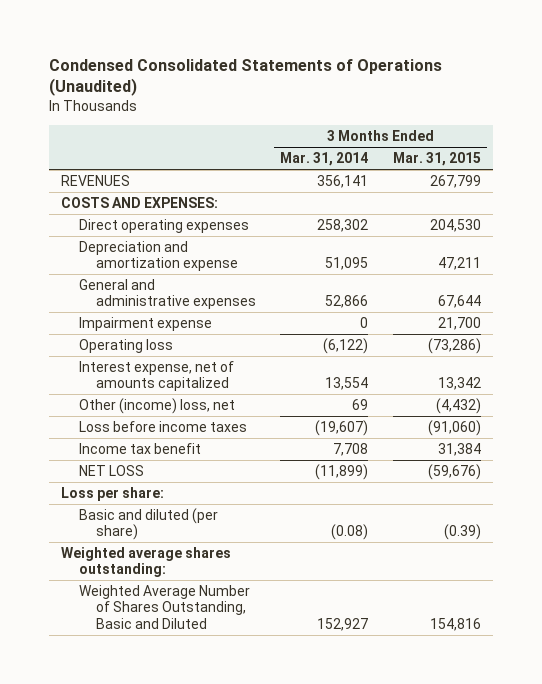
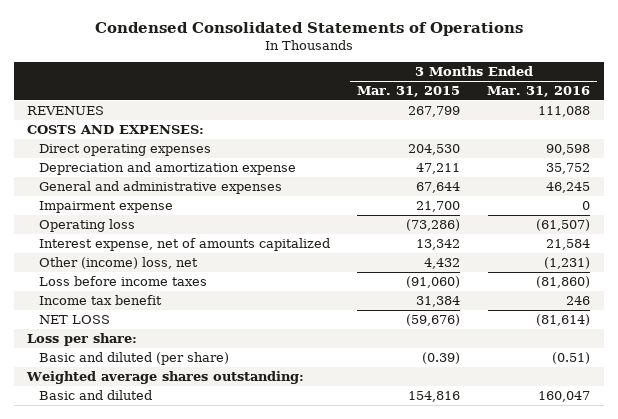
[48,58,442,97] Condensed Consolidated Statements of Operations (Unaudited) -> [94,22,523,37] Condensed Consolidated Statements of Operations
[280,152,369,167] Mar. 31, 2014 -> none
none -> [487,86,591,98] Mar. 31, 2016
[435,397,481,414] (4,432) -> [424,257,461,269] 4,432
[78,584,250,629] Weighted Average Number of Shares Outstanding, Basic and Diluted -> [38,389,152,400] Basic and diluted

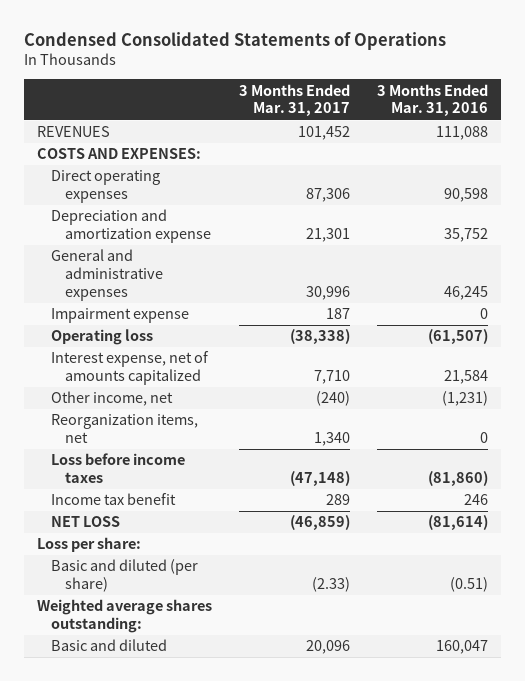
[357,86,461,98] Mar. 31, 2015 -> none
none -> [238,83,350,117] 3 Months Ended Mar. 31, 2017
[38,256,198,269] Other (income) loss, net -> [51,391,174,407] Other income, net
none -> [51,414,199,444] Reorganization items, net

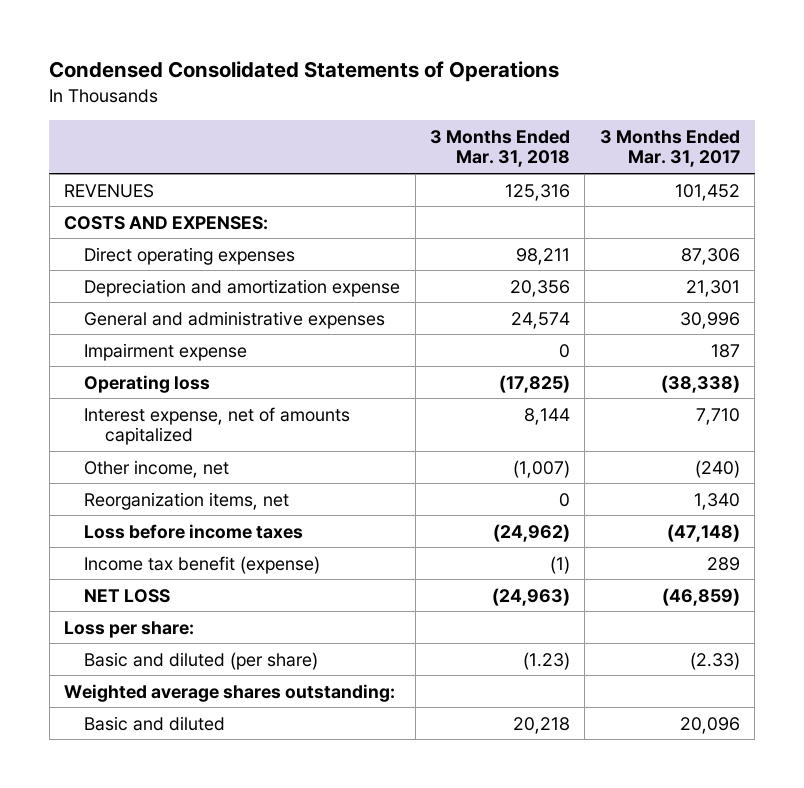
[376,83,488,117] 3 Months Ended Mar. 31, 2016 -> none
none -> [430,129,571,168] 3 Months Ended Mar. 31, 2018
[51,493,177,506] Income tax benefit -> [84,555,321,574] Income tax benefit (expense)

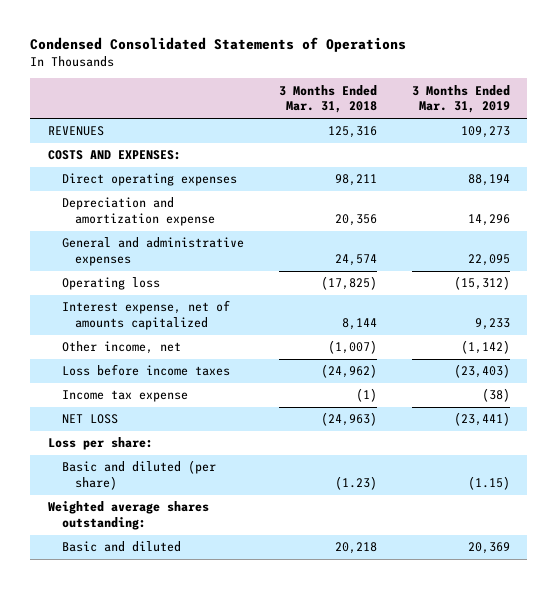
[599,129,740,168] 3 Months Ended Mar. 31, 2017 -> none
none -> [411,84,510,114] 3 Months Ended Mar. 31, 2019
[84,342,248,361] Impairment expense -> none
[84,491,290,510] Reorganization items, net -> none
[84,555,321,574] Income tax benefit (expense) -> [61,390,188,403] Income tax expense

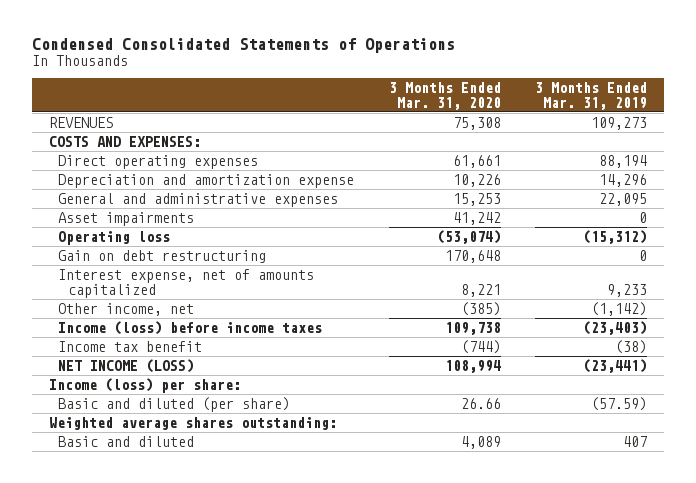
[278,84,377,114] 3 Months Ended Mar. 31, 2018 -> none
none -> [388,81,501,110] 3 Months Ended Mar. 31, 2020
none -> [58,212,195,227] Asset impairments
none -> [58,250,267,264] Gain on debt restructuring
[61,364,230,377] Loss before income taxes -> [58,321,323,336] Income (loss) before income taxes
[61,390,188,403] Income tax expense -> [58,341,203,353] Income tax benefit
[61,414,118,425] NET LOSS -> [58,359,195,374] NET INCOME (LOSS)
[47,437,153,451] Loss per share: -> [48,378,241,394] Income (loss) per share:
[467,476,510,491] (1.15) -> [590,397,647,412] (57.59)
[467,542,510,555] 20,369 -> [622,436,647,448] 407

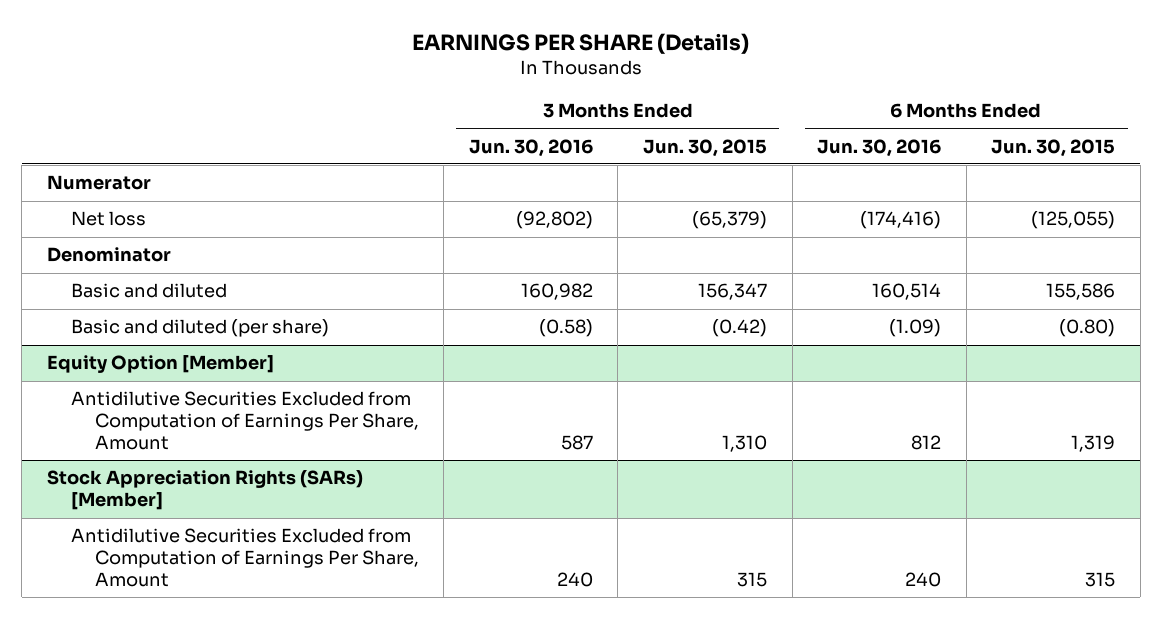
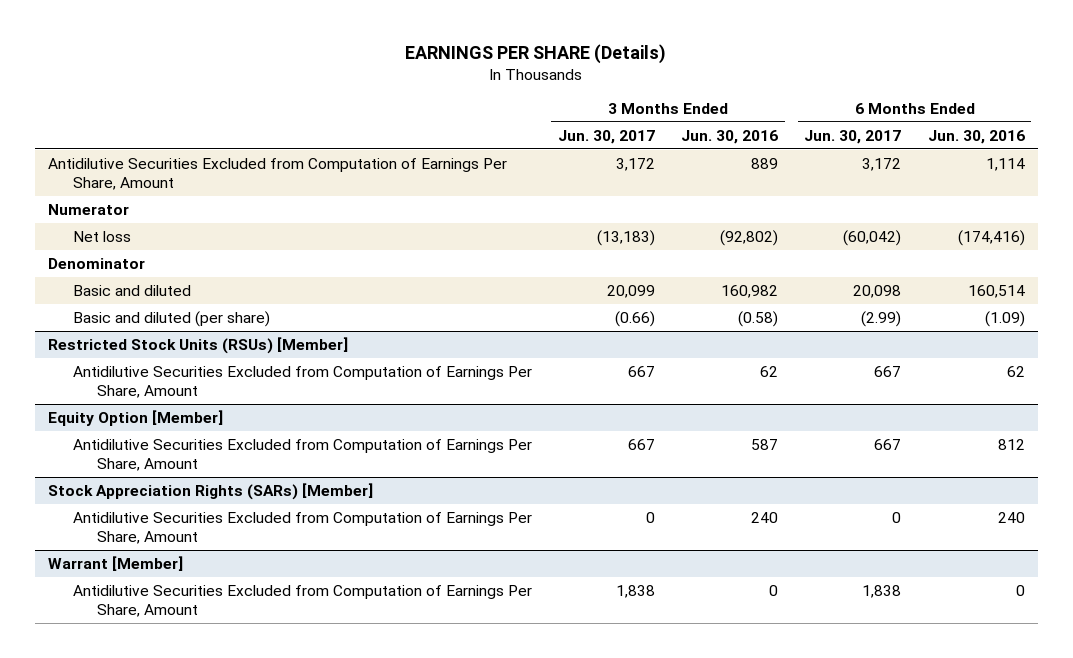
[642,138,767,157] Jun. 30, 2015 -> none
[991,138,1116,157] Jun. 30, 2015 -> none
none -> [557,129,655,144] Jun. 30, 2017
none -> [804,129,902,144] Jun. 30, 2017
none -> [47,157,507,190] Antidilutive Securities Excluded from Computation of Earnings Per Share, Amount
none -> [47,336,348,354] Restricted Stock Units (RSUs) [Member]
none -> [72,365,532,398] Antidilutive Securities Excluded from Computation of Earnings Per Share, Amount
none -> [47,555,183,571] Warrant [Member]
none -> [72,584,532,617] Antidilutive Securities Excluded from Computation of Earnings Per Share, Amount

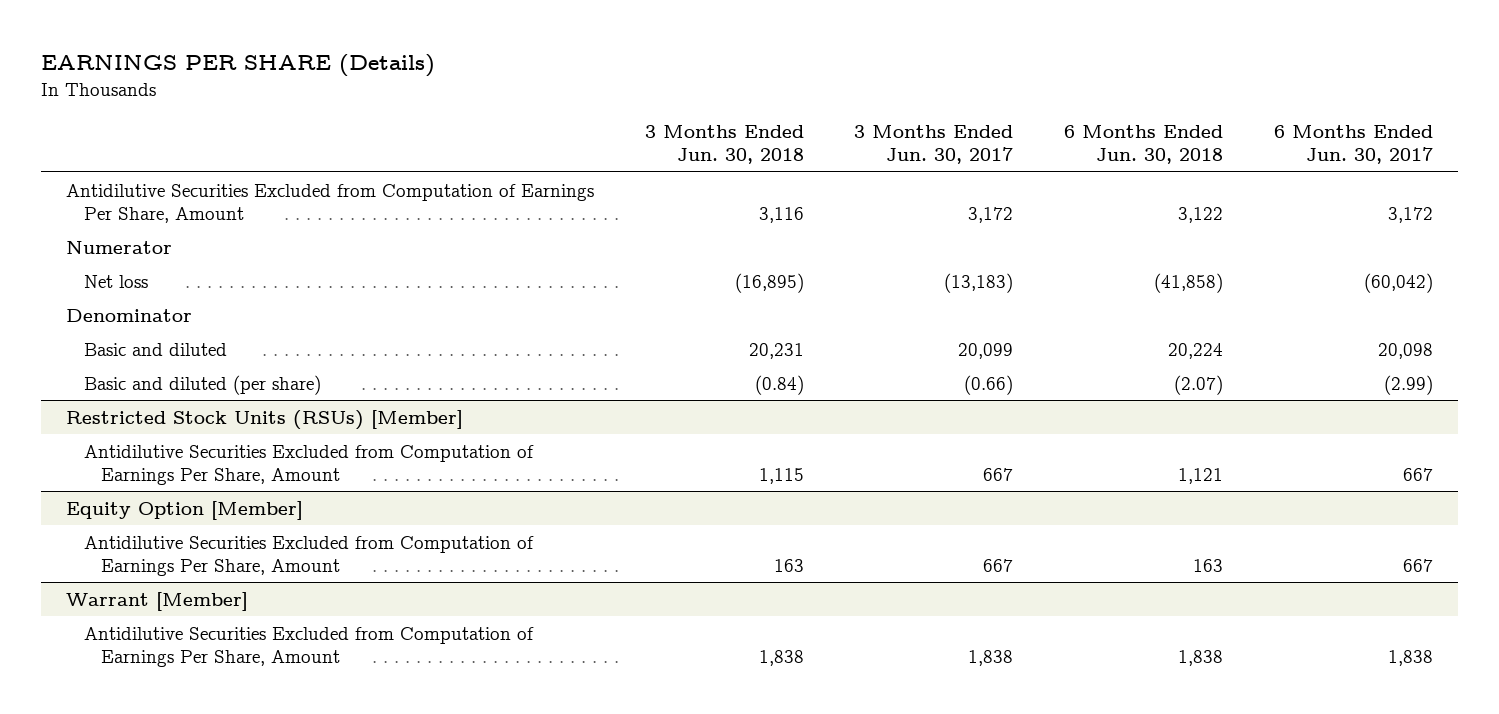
[681,129,779,144] Jun. 30, 2016 -> none
[927,129,1025,144] Jun. 30, 2016 -> none
none -> [644,124,804,165] 3 Months Ended Jun. 30, 2018
none -> [1064,124,1224,165] 6 Months Ended Jun. 30, 2018
[47,482,373,500] Stock Appreciation Rights (SARs) [Member] -> none
[72,511,532,544] Antidilutive Securities Excluded from Computation of Earnings Per Share, Amount -> none

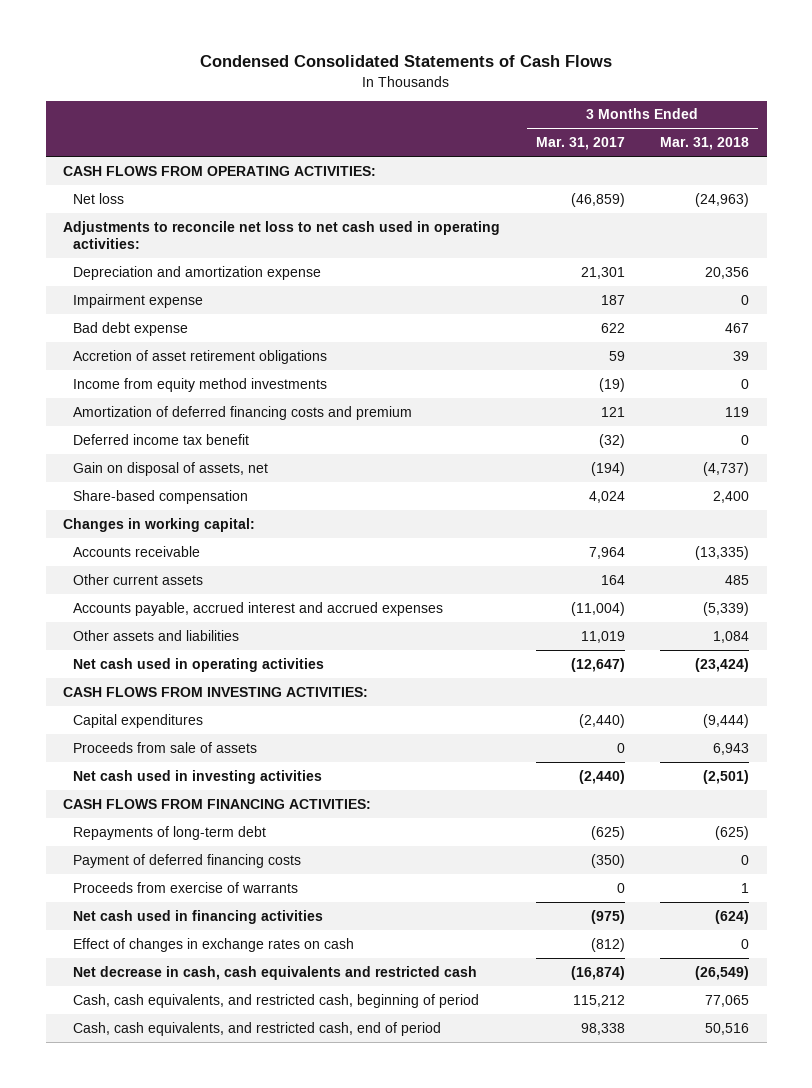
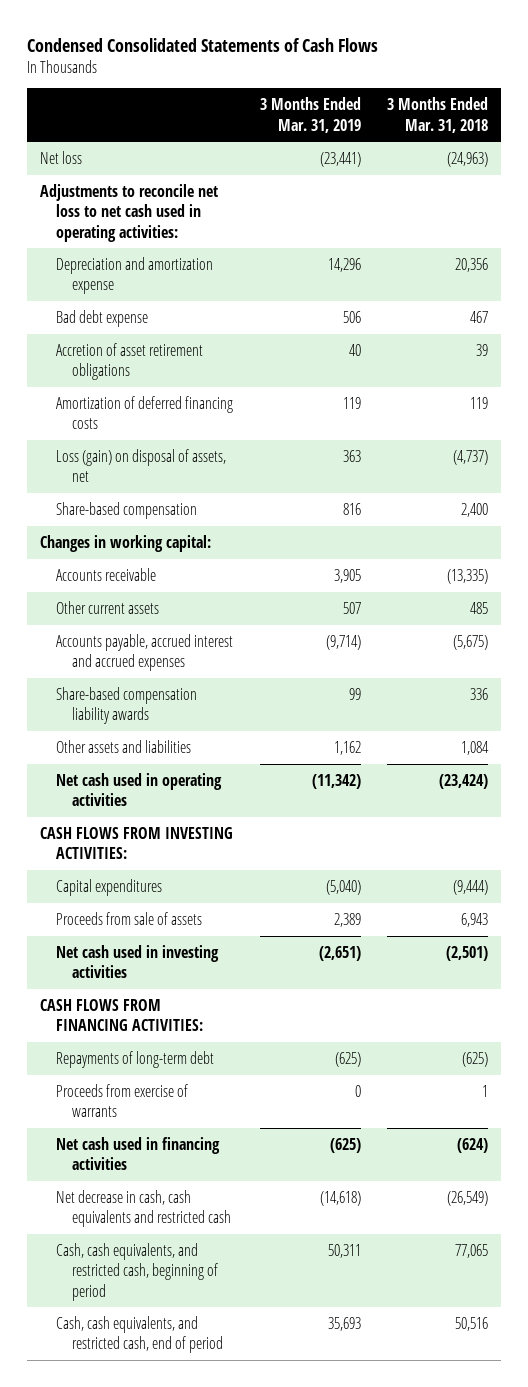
[535,137,625,151] Mar. 31, 2017 -> none
none -> [259,97,361,133] 3 Months Ended Mar. 31, 2019
[63,165,377,176] CASH FLOWS FROM OPERATING ACTIVITIES: -> none
[73,293,204,308] Impairment expense -> none
[73,377,328,392] Income from equity method investments -> none
[73,433,250,445] Deferred income tax benefit -> none
[73,405,413,420] Amortization of deferred financing costs and premium -> [56,395,234,430] Amortization of deferred financing costs
[73,461,269,476] Gain on disposal of assets, net -> [56,448,227,483] Loss (gain) on disposal of assets, net
[703,601,750,616] (5,339) -> [452,634,488,650] (5,675)
none -> [56,686,198,725] Share-based compensation liability awards
[73,853,302,868] Payment of deferred financing costs -> none
[73,937,355,952] Effect of changes in exchange rates on cash -> none

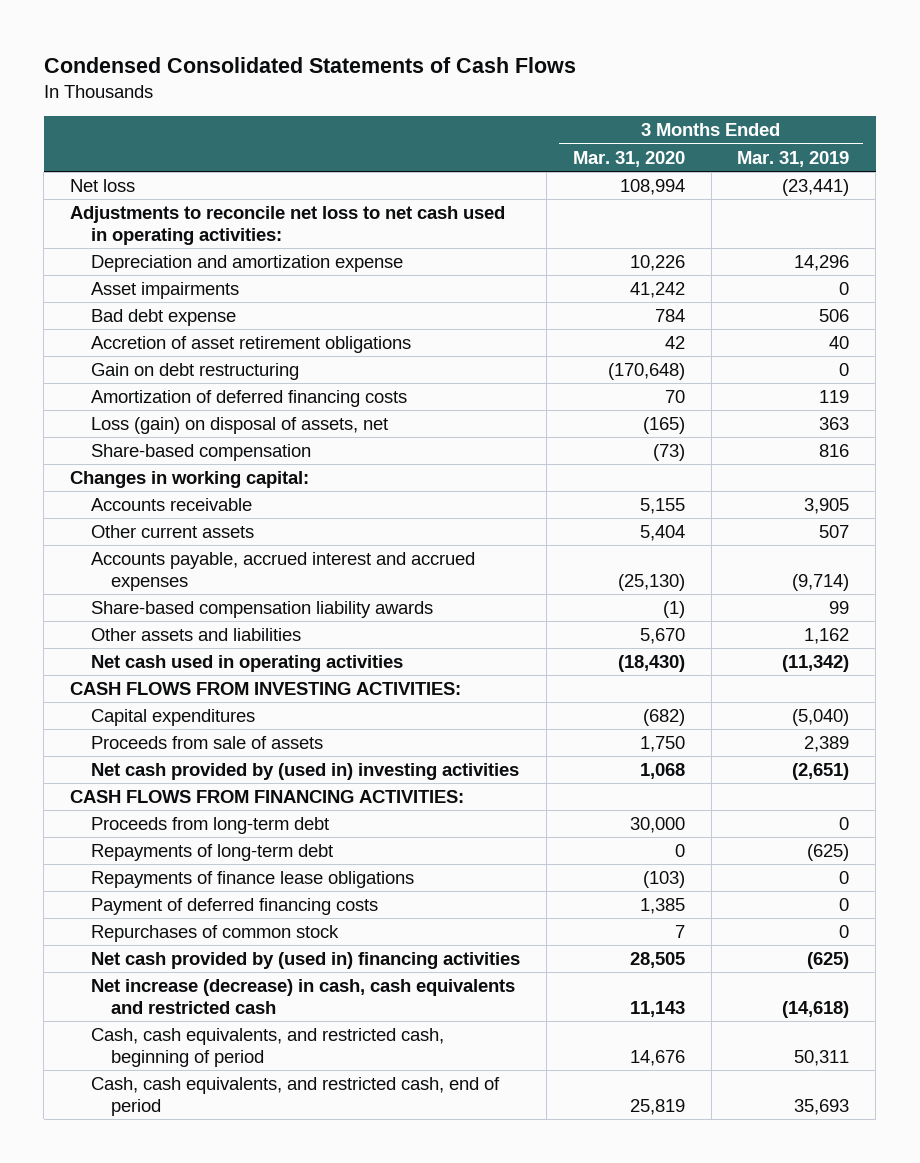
[386,97,488,133] 3 Months Ended Mar. 31, 2018 -> none
none -> [572,150,685,167] Mar. 31, 2020
none -> [90,282,239,300] Asset impairments
none -> [90,363,299,381] Gain on debt restructuring
[56,944,220,979] Net cash used in investing activities -> [90,763,519,781] Net cash provided by (used in) investing activities
none -> [90,817,329,835] Proceeds from long-term debt
[56,1083,189,1118] Proceeds from exercise of warrants -> none
none -> [90,871,414,889] Repayments of finance lease obligations
none -> [90,898,378,916] Payment of deferred financing costs
none -> [90,925,339,943] Repurchases of common stock
[56,1136,221,1171] Net cash used in financing activities -> [90,952,520,970] Net cash provided by (used in) financing activities
[56,1189,232,1228] Net decrease in cash, cash equivalents and restricted cash -> [90,979,515,1014] Net increase (decrease) in cash, cash equivalents and restricted cash

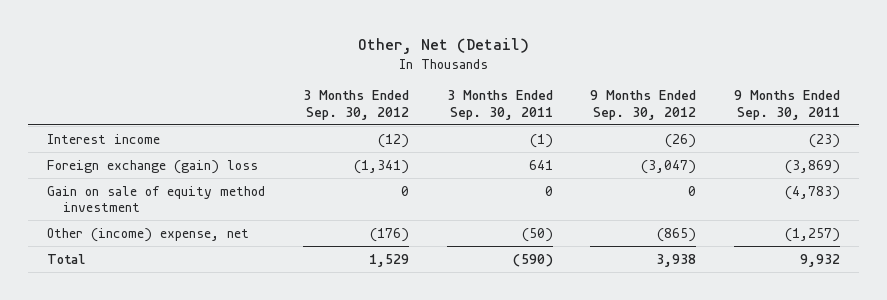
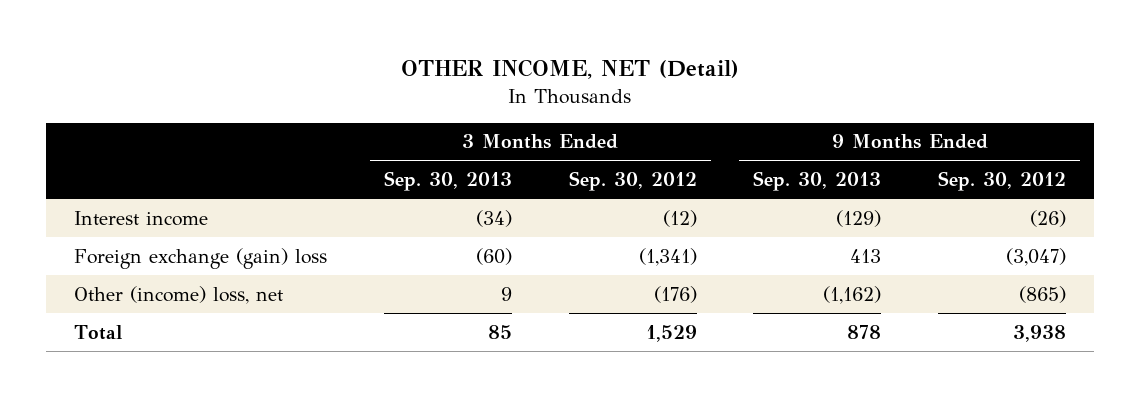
[357,37,529,54] Other, Net (Detail) -> [401,59,740,80] OTHER INCOME, NET (Detail)
[446,90,553,120] 3 Months Ended Sep. 30, 2011 -> none
[734,90,841,120] 9 Months Ended Sep. 30, 2011 -> none
none -> [383,171,512,192] Sep. 30, 2013
none -> [753,171,882,192] Sep. 30, 2013
[46,185,265,213] Gain on sale of equity method investment -> none
[46,227,249,242] Other (income) expense, net -> [74,285,284,304] Other (income) loss, net

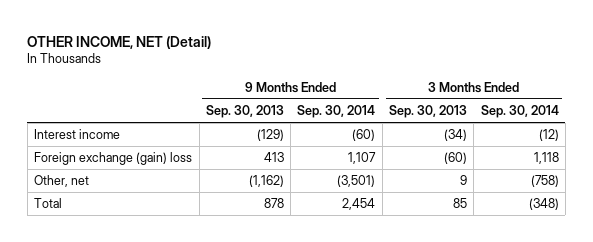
[568,171,697,192] Sep. 30, 2012 -> none
[938,171,1067,192] Sep. 30, 2012 -> none
none -> [297,105,376,119] Sep. 30, 2014
none -> [480,105,559,119] Sep. 30, 2014
[74,285,284,304] Other (income) loss, net -> [34,175,90,188] Other, net

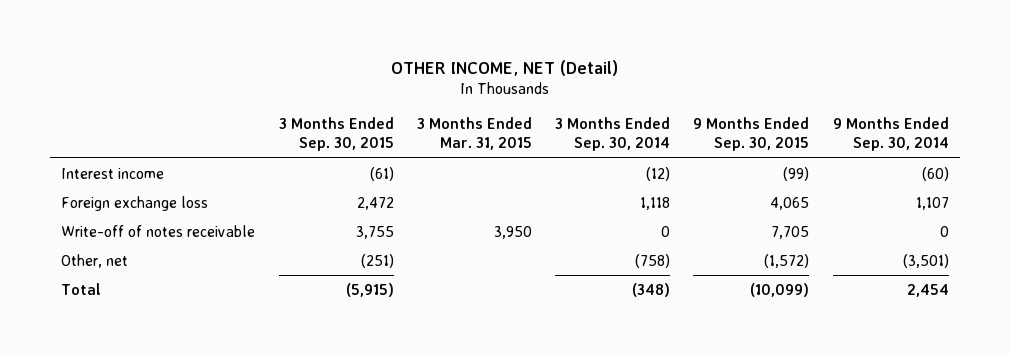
[205,105,284,119] Sep. 30, 2013 -> none
[389,105,468,119] Sep. 30, 2013 -> none
none -> [278,117,394,152] 3 Months Ended Sep. 30, 2015
none -> [416,117,532,151] 3 Months Ended Mar. 31, 2015
none -> [693,117,810,152] 9 Months Ended Sep. 30, 2015
[34,152,193,166] Foreign exchange (gain) loss -> [61,195,209,211] Foreign exchange loss
none -> [61,224,256,237] Write-off of notes receivable

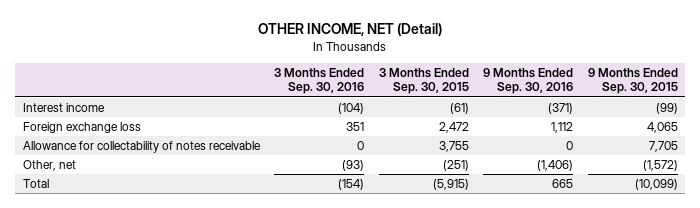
[416,117,532,151] 3 Months Ended Mar. 31, 2015 -> none
[555,117,671,152] 3 Months Ended Sep. 30, 2014 -> none
[832,117,949,152] 9 Months Ended Sep. 30, 2014 -> none
none -> [274,67,365,95] 3 Months Ended Sep. 30, 2016
none -> [483,67,574,95] 9 Months Ended Sep. 30, 2016
[61,224,256,237] Write-off of notes receivable -> [22,141,261,154] Allowance for collectability of notes receivable

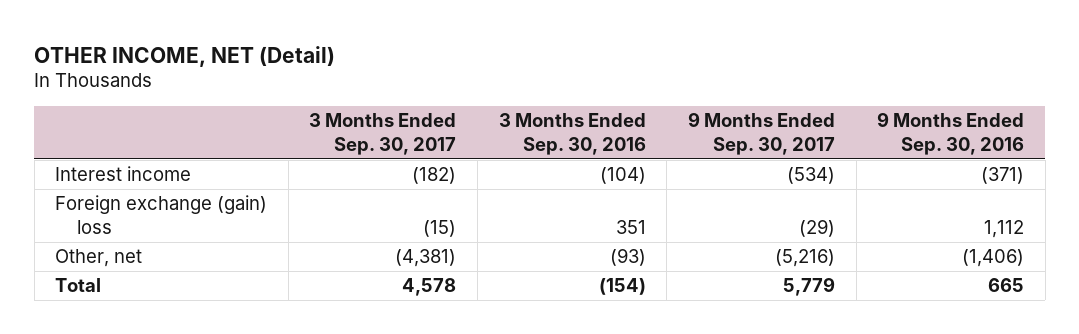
[378,67,469,95] 3 Months Ended Sep. 30, 2015 -> none
[587,67,678,95] 9 Months Ended Sep. 30, 2015 -> none
none -> [309,112,457,155] 3 Months Ended Sep. 30, 2017
none -> [687,111,835,155] 9 Months Ended Sep. 30, 2017
[22,141,261,154] Allowance for collectability of notes receivable -> none
[22,122,141,134] Foreign exchange loss -> [55,195,268,234] Foreign exchange (gain) loss

